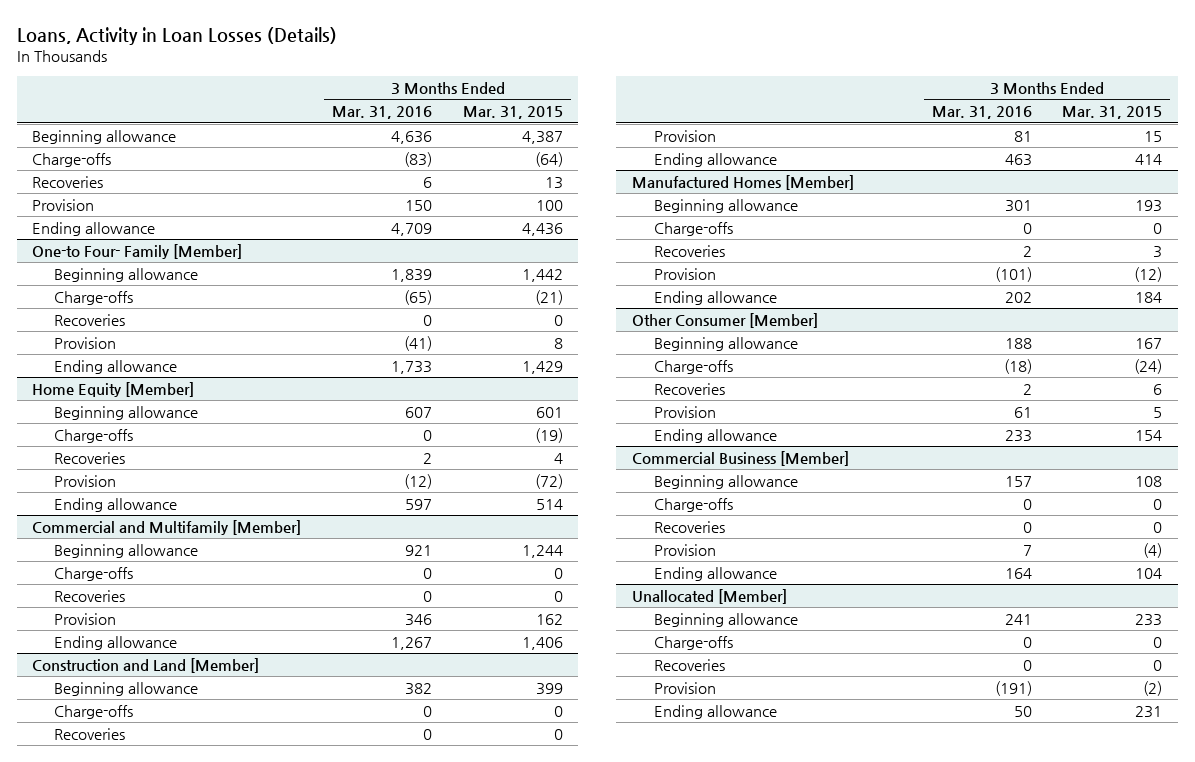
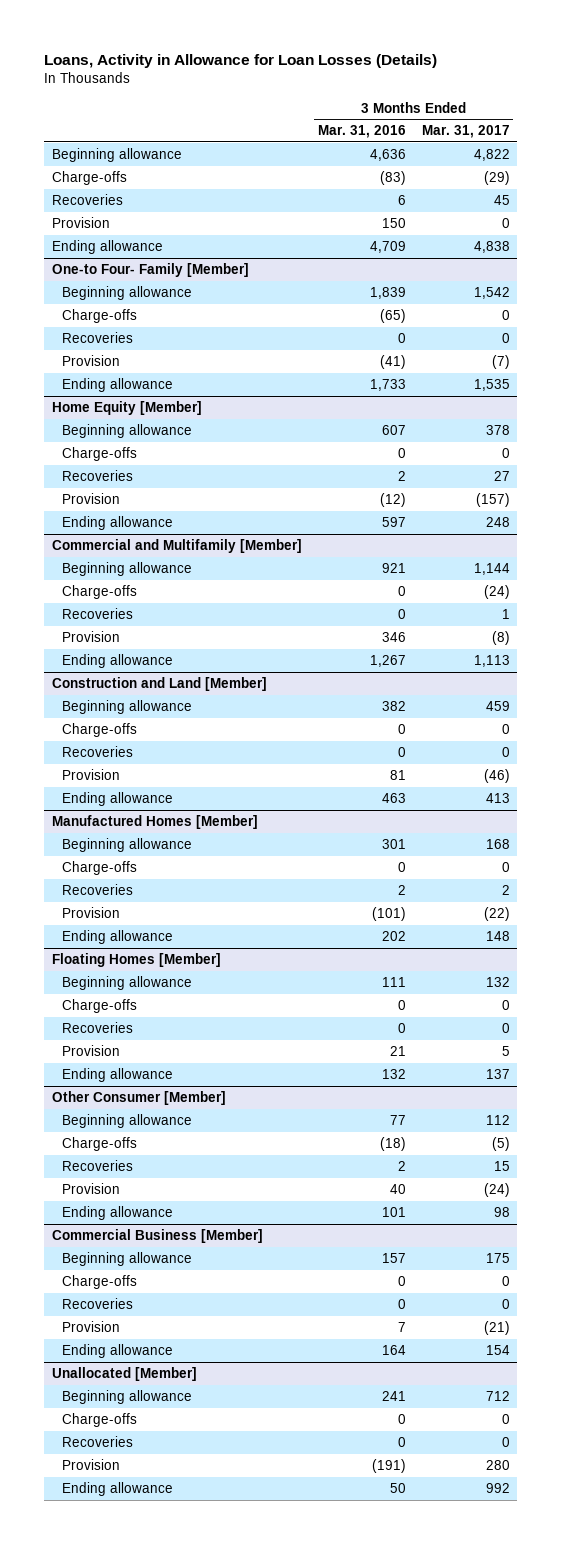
[16,26,337,45] Loans, Activity in Loan Losses (Details) -> [44,54,438,69] Loans, Activity in Allowance for Loan Losses (Details)
[462,106,563,120] Mar. 31, 2015 -> none
none -> [421,125,510,139] Mar. 31, 2017
none -> [52,952,222,967] Floating Homes [Member]
none -> [61,975,192,990] Beginning allowance
none -> [61,998,137,1013] Charge-offs
none -> [61,1021,133,1033] Recoveries
none -> [61,1044,120,1056] Provision
none -> [61,1067,173,1082] Ending allowance
[1004,337,1032,349] 188 -> [389,1114,406,1125] 77
[1013,406,1032,418] 61 -> [389,1183,406,1194] 40
[1004,429,1032,442] 233 -> [381,1206,406,1217] 101

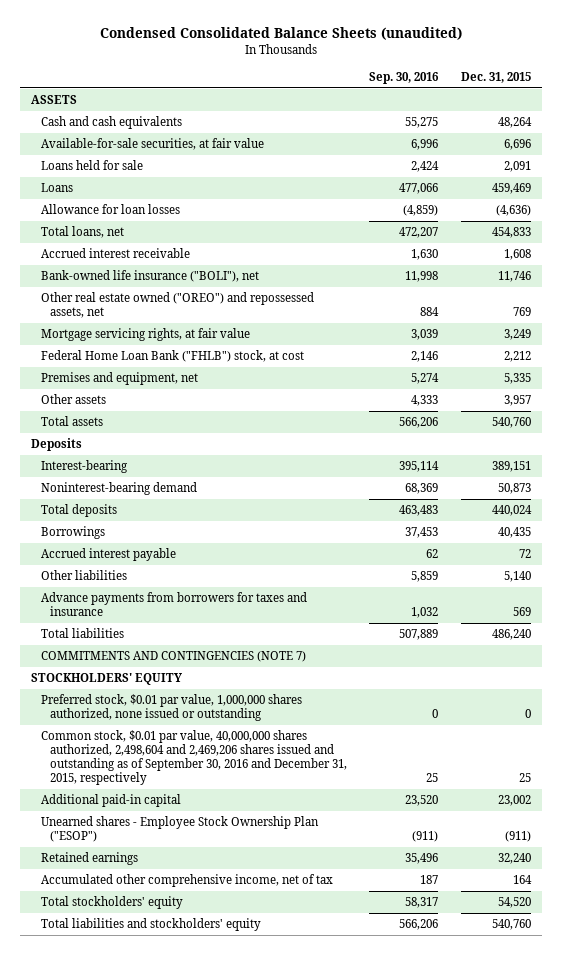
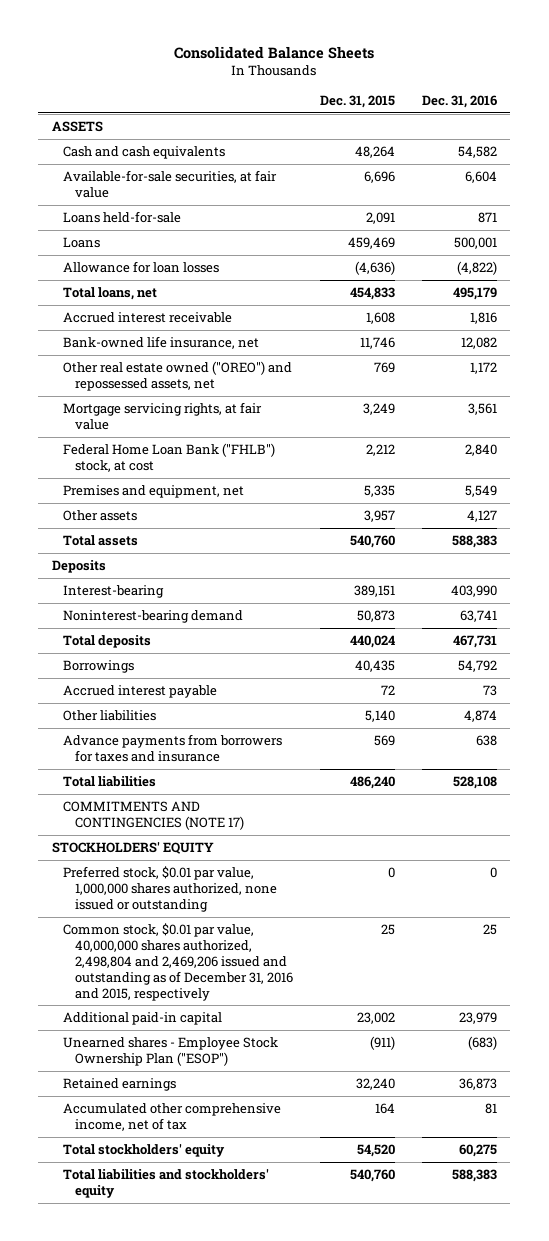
[99,27,462,41] Condensed Consolidated Balance Sheets (unaudited) -> [174,45,375,59] Consolidated Balance Sheets
[369,71,440,84] Sep. 30, 2016 -> none
none -> [421,94,497,108] Dec. 31, 2016
[40,160,143,171] Loans held for sale -> [63,210,182,223] Loans held-for-sale
[40,270,259,283] Bank-owned life insurance ("BOLI"), net -> [63,335,260,349] Bank-owned life insurance, net
[40,651,306,663] COMMITMENTS AND CONTINGENCIES (NOTE 7) -> [63,800,245,830] COMMITMENTS AND CONTINGENCIES (NOTE 17)
[40,730,347,785] Common stock, $0.01 par value, 40,000,000 shares authorized, 2,498,604 and 2,469,206 shares issued and outstanding as of September 30, 2016 and December 31, 2015, respectively -> [63,922,294,1001] Common stock, $0.01 par value, 40,000,000 shares authorized, 2,498,804 and 2,469,206 issued and outstanding as of December 31, 2016 and 2015, respectively

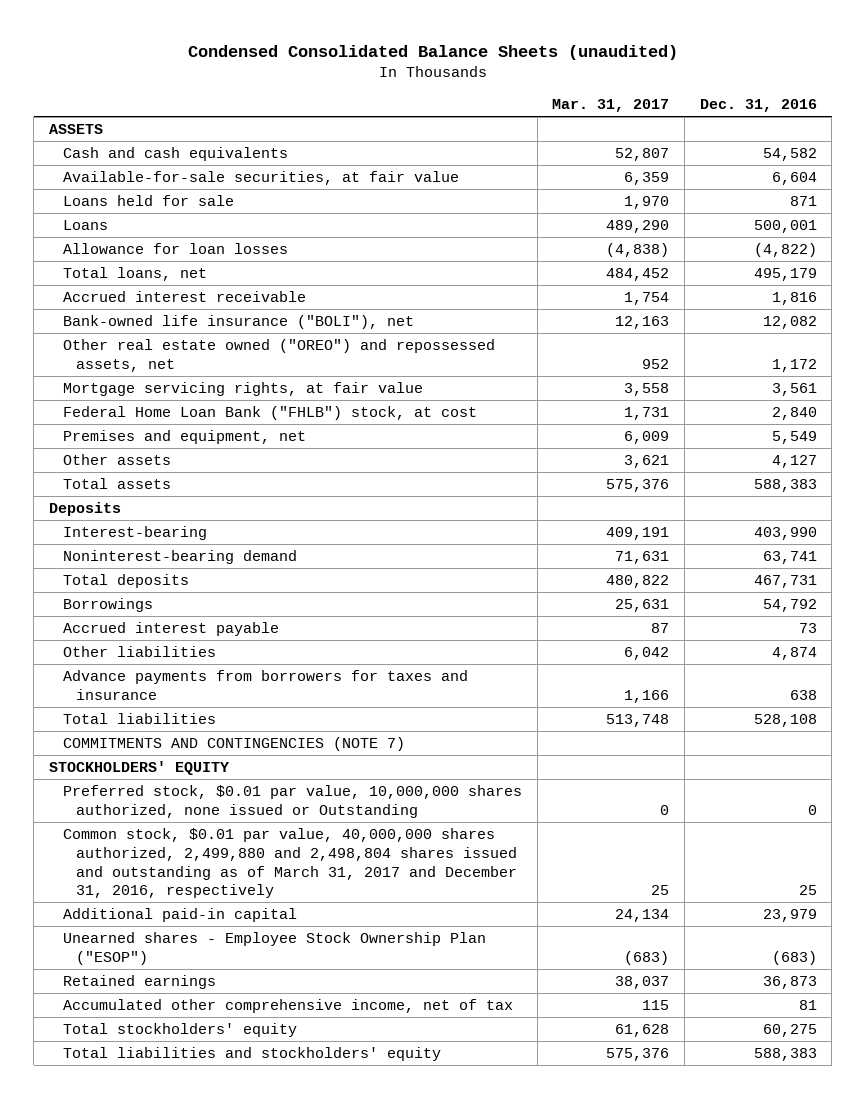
[174,45,375,59] Consolidated Balance Sheets -> [187,45,678,61] Condensed Consolidated Balance Sheets (unaudited)
[319,94,395,108] Dec. 31, 2015 -> none
none -> [552,99,670,113] Mar. 31, 2017
[63,210,182,223] Loans held-for-sale -> [62,194,234,206] Loans held for sale
[63,335,260,349] Bank-owned life insurance, net -> [62,314,414,329] Bank-owned life insurance ("BOLI"), net
[63,800,245,830] COMMITMENTS AND CONTINGENCIES (NOTE 17) -> [62,736,405,751] COMMITMENTS AND CONTINGENCIES (NOTE 7)
[63,865,278,912] Preferred stock, $0.01 par value, 1,000,000 shares authorized, none issued or outstanding -> [62,784,522,818] Preferred stock, $0.01 par value, 10,000,000 shares authorized, none issued or Outstanding
[63,922,294,1001] Common stock, $0.01 par value, 40,000,000 shares authorized, 2,498,804 and 2,469,206 issued and outstanding as of December 31, 2016 and 2015, respectively -> [62,827,518,899] Common stock, $0.01 par value, 40,000,000 shares authorized, 2,499,880 and 2,498,804 shares issued and outstanding as of March 31, 2017 and December 31, 2016, respectively

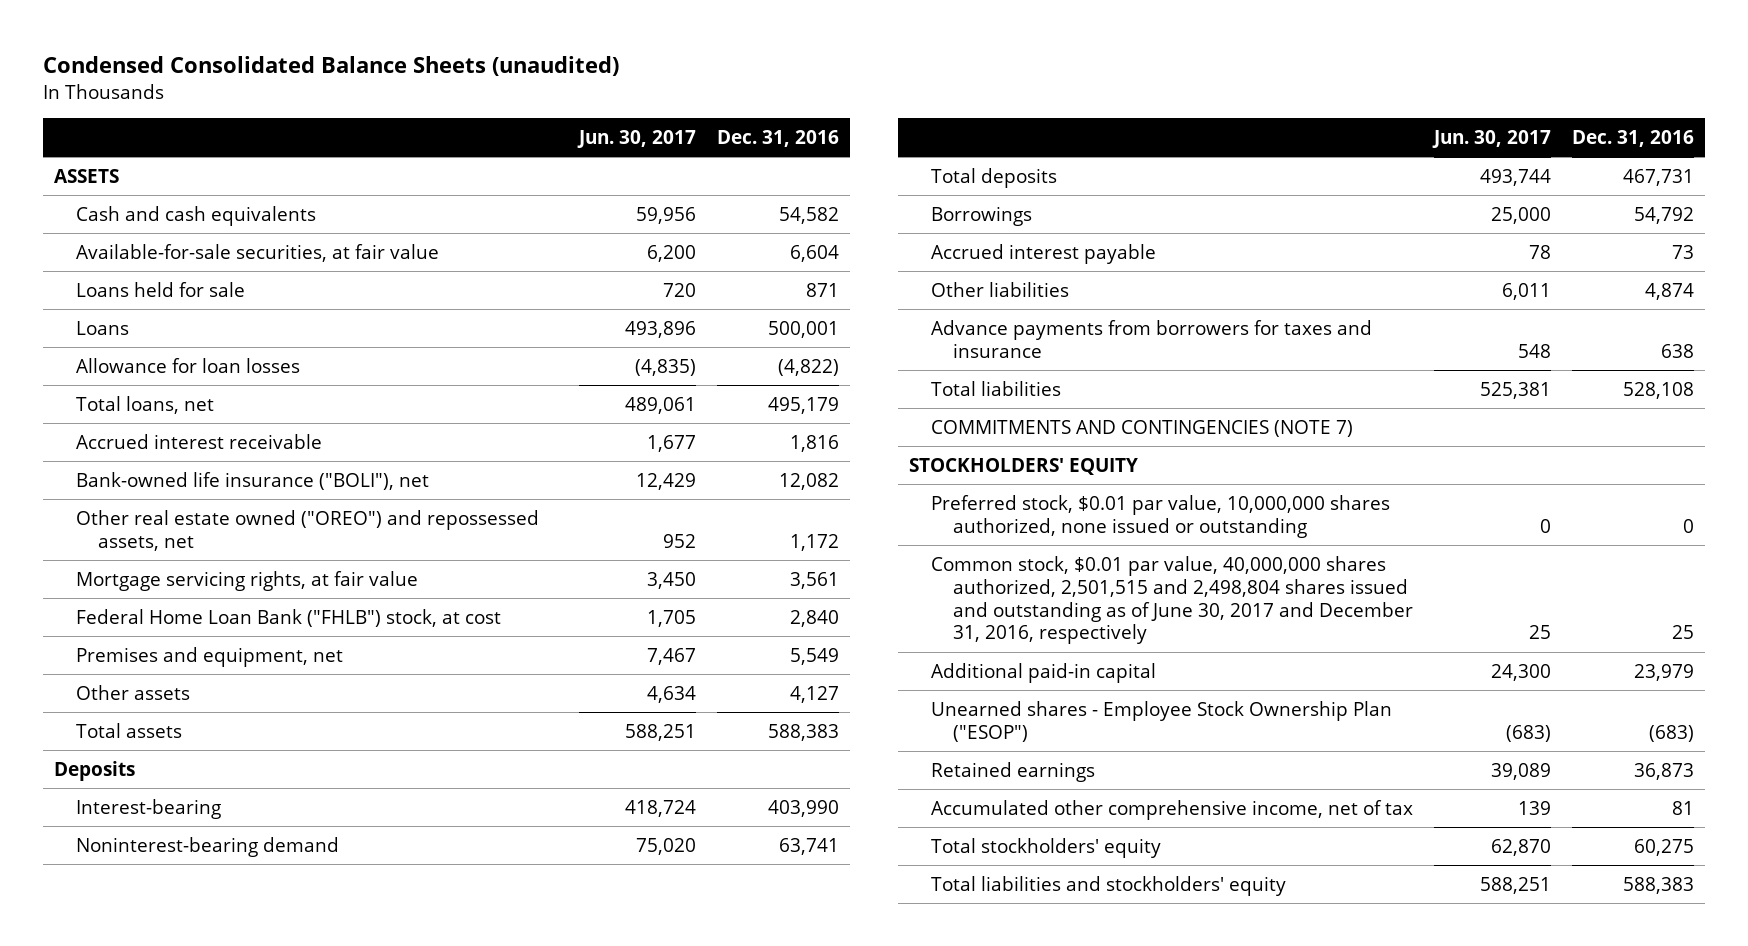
[552,99,670,113] Mar. 31, 2017 -> none
none -> [577,129,697,148] Jun. 30, 2017
[62,784,522,818] Preferred stock, $0.01 par value, 10,000,000 shares authorized, none issued or Outstanding -> [930,494,1390,538] Preferred stock, $0.01 par value, 10,000,000 shares authorized, none issued or outstanding
[62,827,518,899] Common stock, $0.01 par value, 40,000,000 shares authorized, 2,499,880 and 2,498,804 shares issued and outstanding as of March 31, 2017 and December 31, 2016, respectively -> [930,555,1413,645] Common stock, $0.01 par value, 40,000,000 shares authorized, 2,501,515 and 2,498,804 shares issued and outstanding as of June 30, 2017 and December 31, 2016, respectively

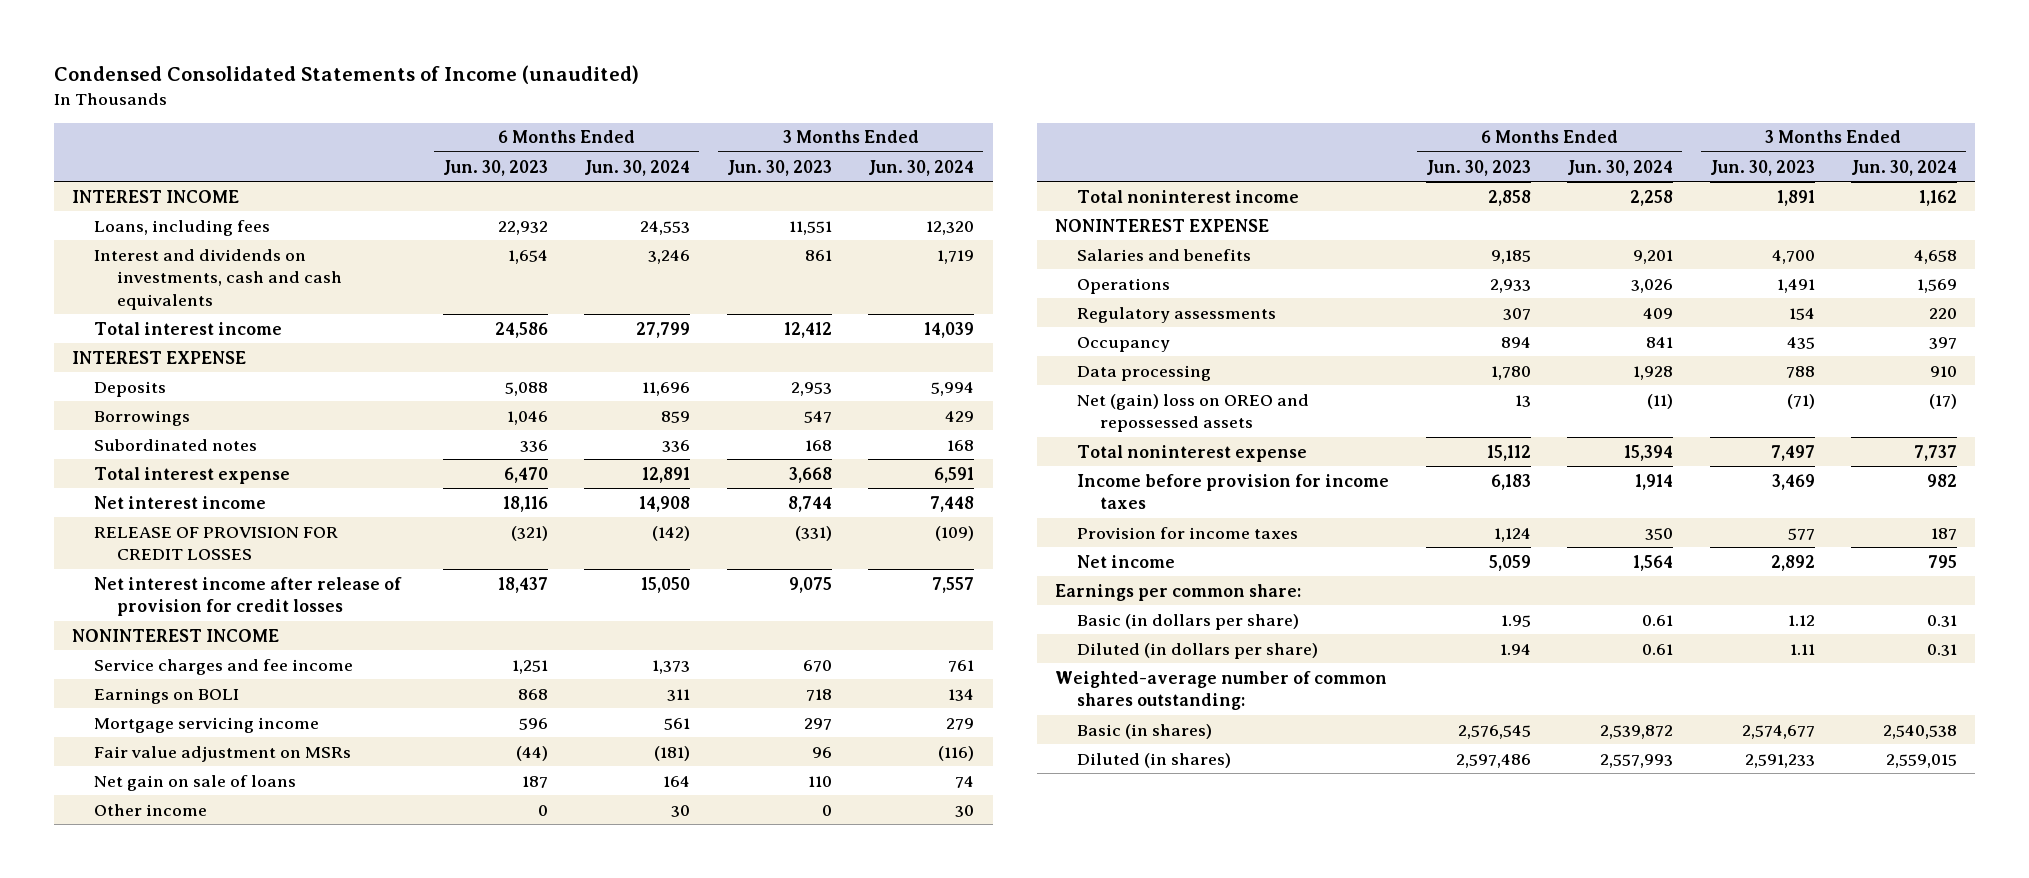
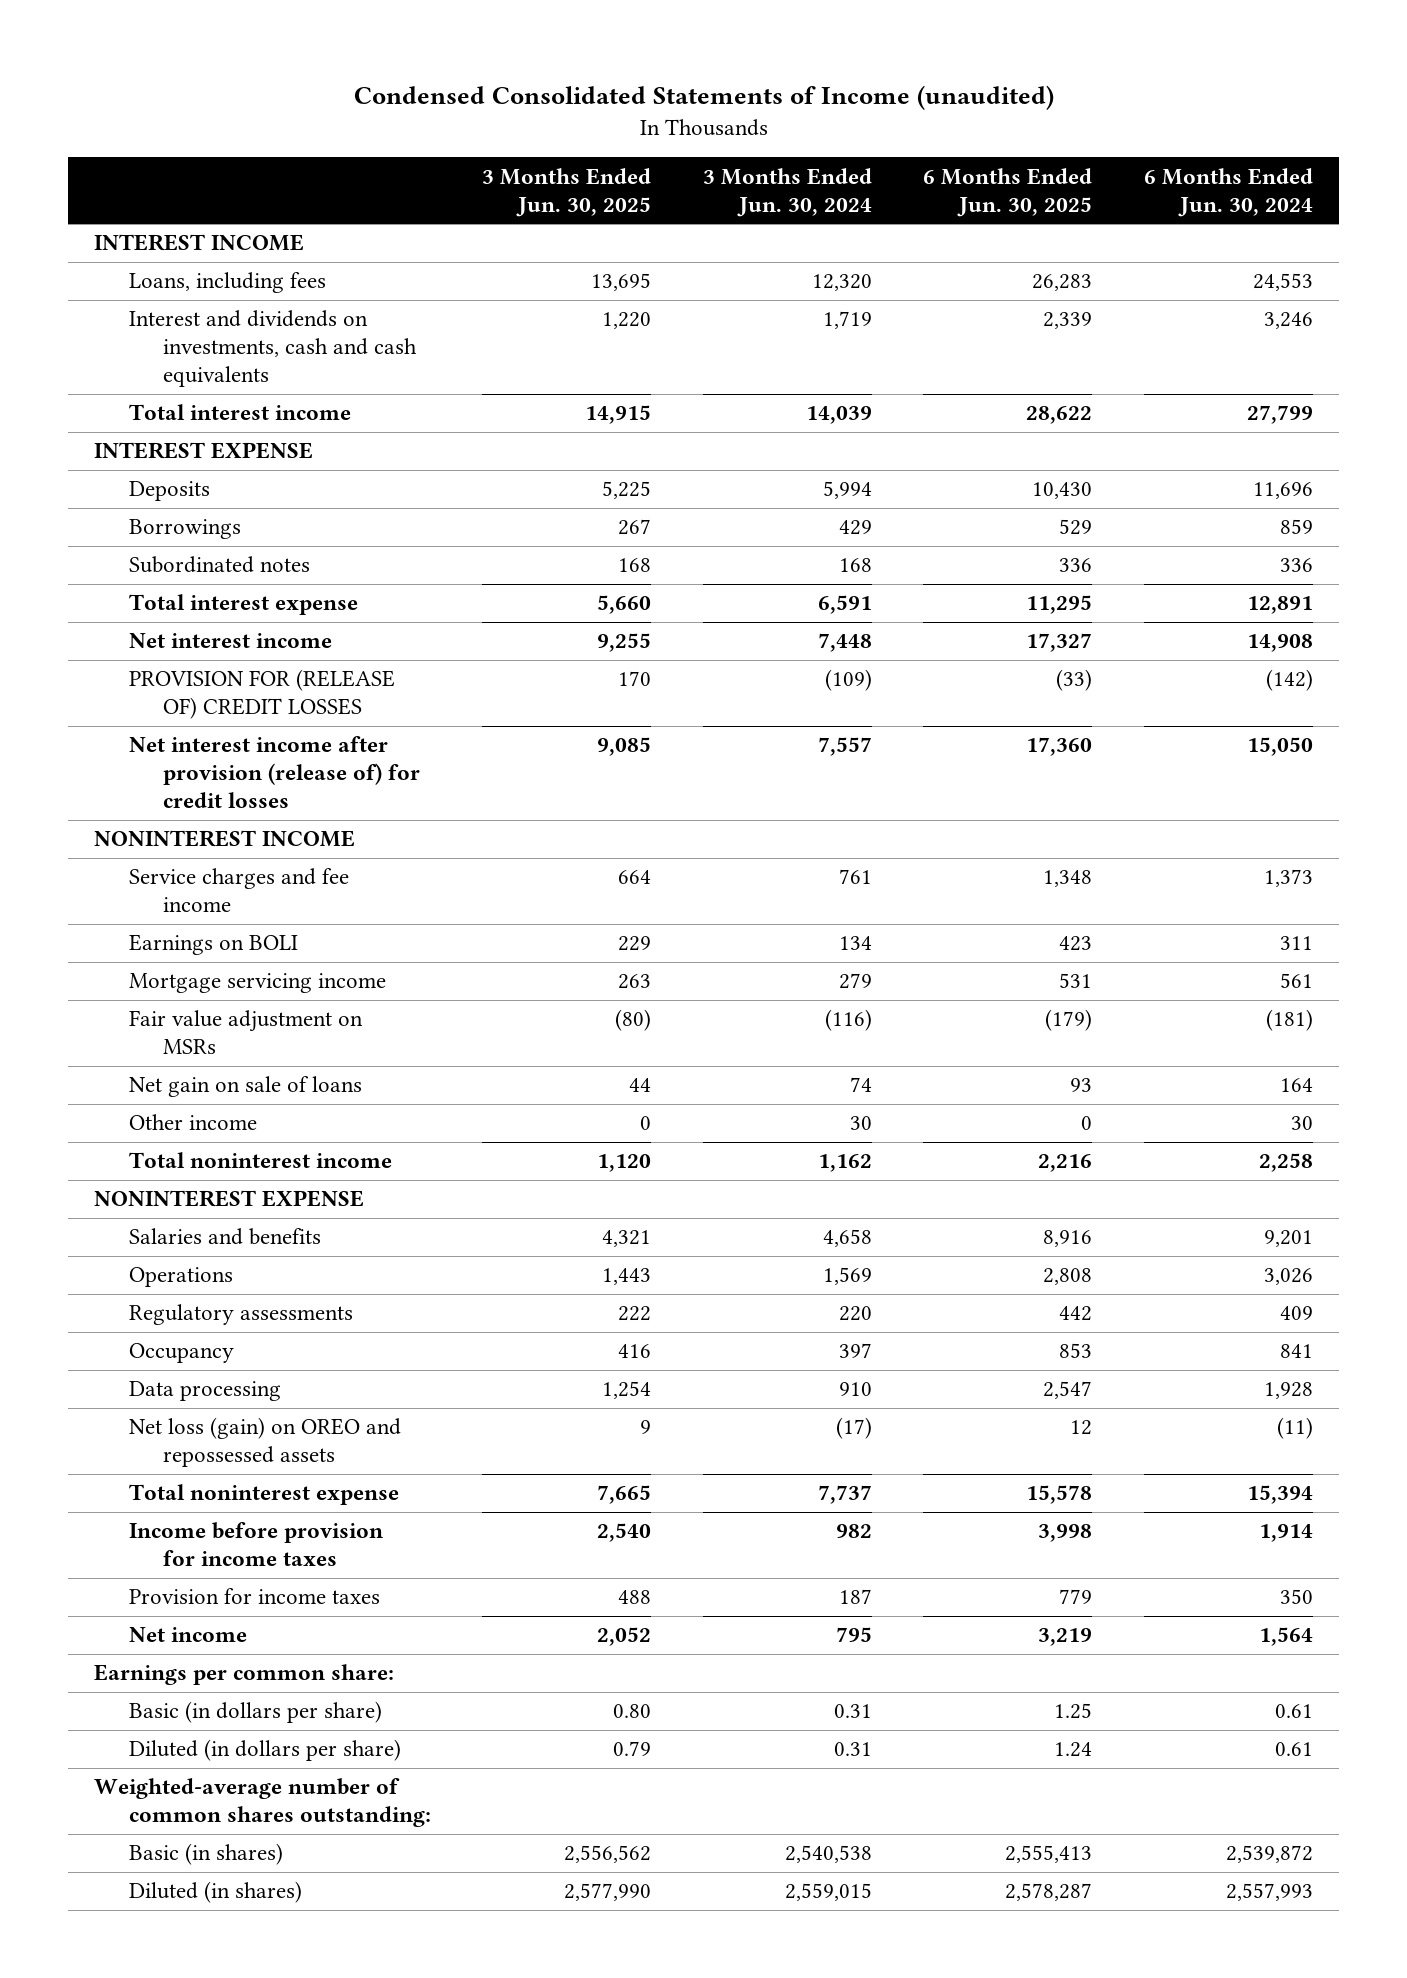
[442,159,548,176] Jun. 30, 2023 -> none
[726,159,832,176] Jun. 30, 2023 -> none
none -> [482,167,652,217] 3 Months Ended Jun. 30, 2025
none -> [923,167,1093,217] 6 Months Ended Jun. 30, 2025
[94,526,339,561] RELEASE OF PROVISION FOR CREDIT LOSSES -> [128,669,395,720] PROVISION FOR (RELEASE OF) CREDIT LOSSES
[94,576,403,617] Net interest income after release of provision for credit losses -> [128,736,421,809] Net interest income after provision (release of) for credit losses
[1077,393,1310,433] Net (gain) loss on OREO and repossessed assets -> [128,1417,401,1468] Net loss (gain) on OREO and repossessed assets

